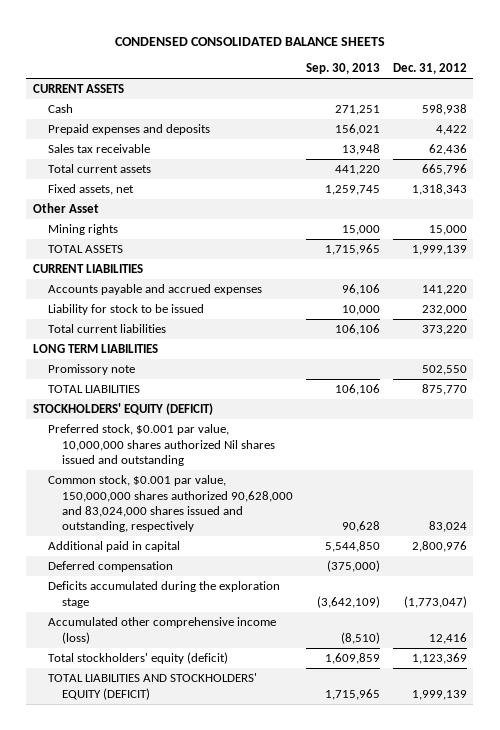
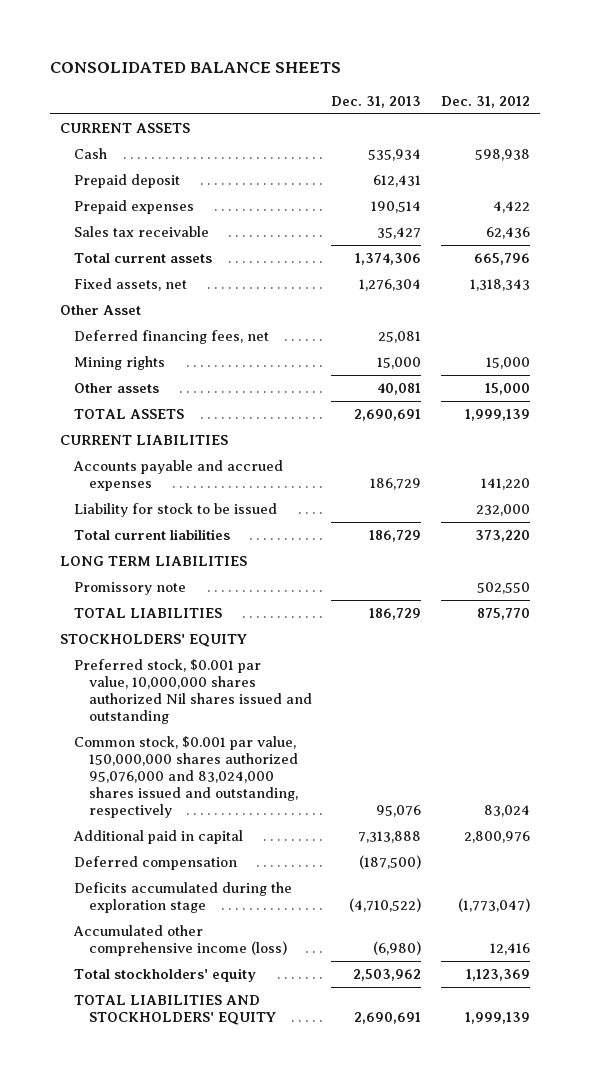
[114,36,385,46] CONDENSED CONSOLIDATED BALANCE SHEETS -> [50,61,342,73] CONSOLIDATED BALANCE SHEETS
[306,63,381,75] Sep. 30, 2013 -> none
none -> [331,95,422,108] Dec. 31, 2013
none -> [74,174,181,189] Prepaid deposit
[47,124,210,136] Prepaid expenses and deposits -> [74,200,195,215] Prepaid expenses
none -> [74,330,270,345] Deferred financing fees, net
none -> [74,383,160,394] Other assets
[32,403,213,416] STOCKHOLDERS' EQUITY (DEFICIT) -> [60,634,248,648] STOCKHOLDERS' EQUITY
[47,475,294,533] Common stock, $0.001 par value, 150,000,000 shares authorized 90,628,000 and 83,024,000 shares issued and outstanding, respectively -> [74,736,298,818] Common stock, $0.001 par value, 150,000,000 shares authorized 95,076,000 and 83,024,000 shares issued and outstanding, respectively
[47,652,228,665] Total stockholders' equity (deficit) -> [74,968,257,983] Total stockholders' equity
[47,673,257,700] TOTAL LIABILITIES AND STOCKHOLDERS' EQUITY (DEFICIT) -> [74,995,276,1026] TOTAL LIABILITIES AND STOCKHOLDERS' EQUITY

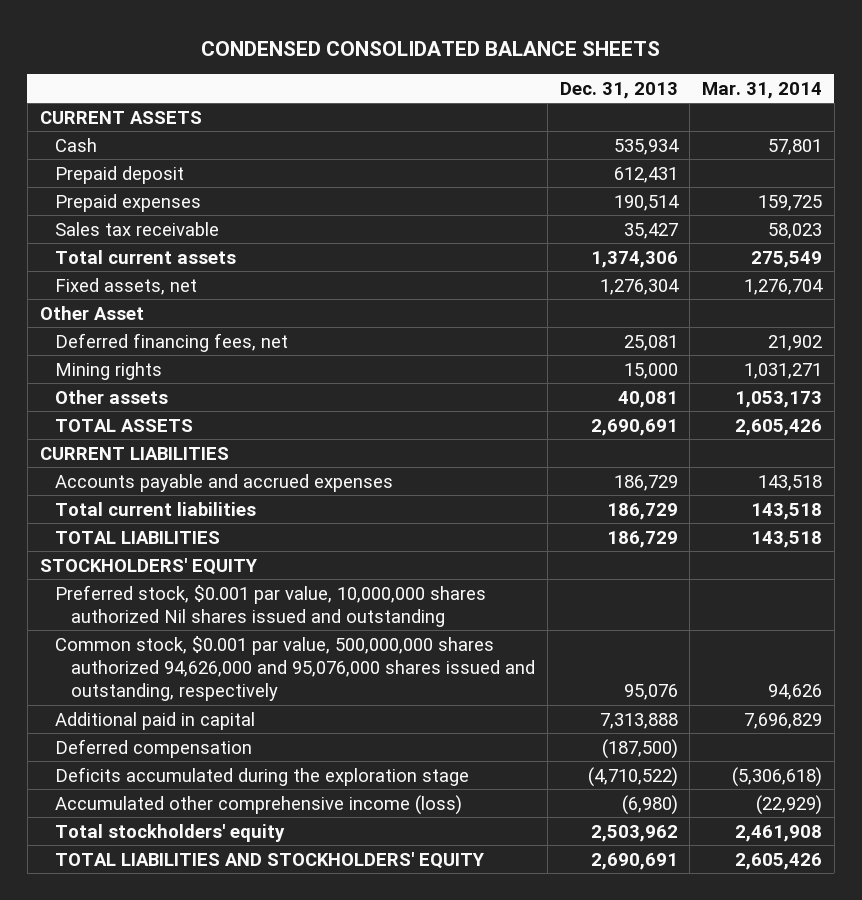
[50,61,342,73] CONSOLIDATED BALANCE SHEETS -> [200,40,660,56] CONDENSED CONSOLIDATED BALANCE SHEETS
[441,95,531,108] Dec. 31, 2012 -> none
none -> [702,81,823,99] Mar. 31, 2014
[74,503,278,518] Liability for stock to be issued -> none
[60,556,248,567] LONG TERM LIABILITIES -> none
[74,582,187,596] Promissory note -> none
[74,736,298,818] Common stock, $0.001 par value, 150,000,000 shares authorized 95,076,000 and 83,024,000 shares issued and outstanding, respectively -> [55,635,536,702] Common stock, $0.001 par value, 500,000,000 shares authorized 94,626,000 and 95,076,000 shares issued and outstanding, respectively

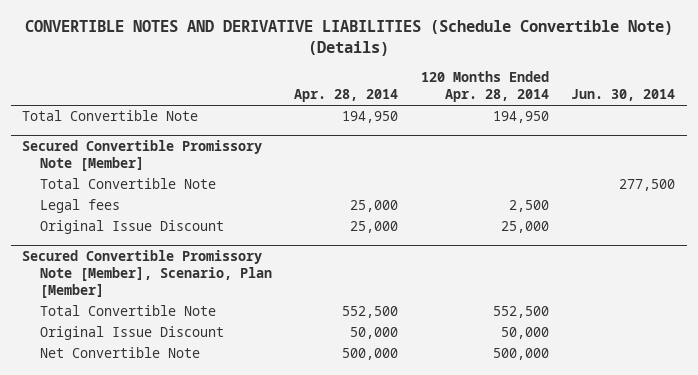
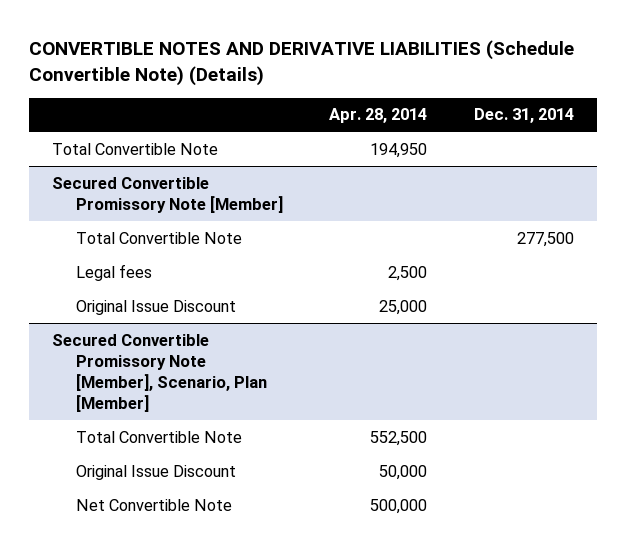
[420,71,549,103] 120 Months Ended Apr. 28, 2014 -> none
[571,89,676,102] Jun. 30, 2014 -> none
none -> [473,108,574,124] Dec. 31, 2014
[350,200,399,213] 25,000 -> [388,265,428,281] 2,500

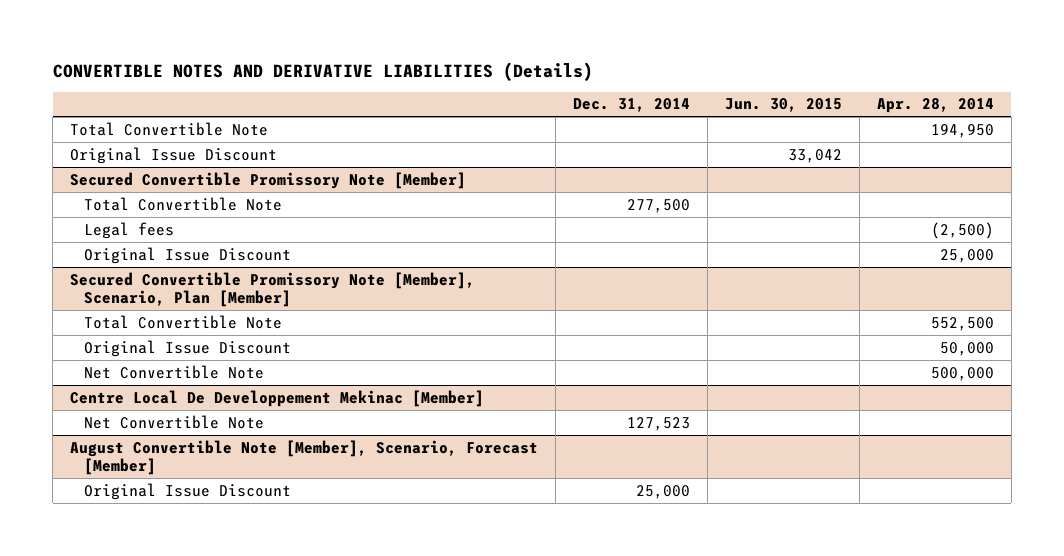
[28,39,574,86] CONVERTIBLE NOTES AND DERIVATIVE LIABILITIES (Schedule Convertible Note) (Details) -> [52,61,593,81] CONVERTIBLE NOTES AND DERIVATIVE LIABILITIES (Details)
none -> [724,98,842,113] Jun. 30, 2015
none -> [70,146,278,164] Original Issue Discount
[388,265,428,281] 2,500 -> [930,221,994,239] (2,500)
none -> [70,389,485,407] Centre Local De Developpement Mekinac [Member]
none -> [83,414,264,429] Net Convertible Note
none -> [70,439,539,475] August Convertible Note [Member], Scenario, Forecast [Member]
none -> [83,482,291,500] Original Issue Discount

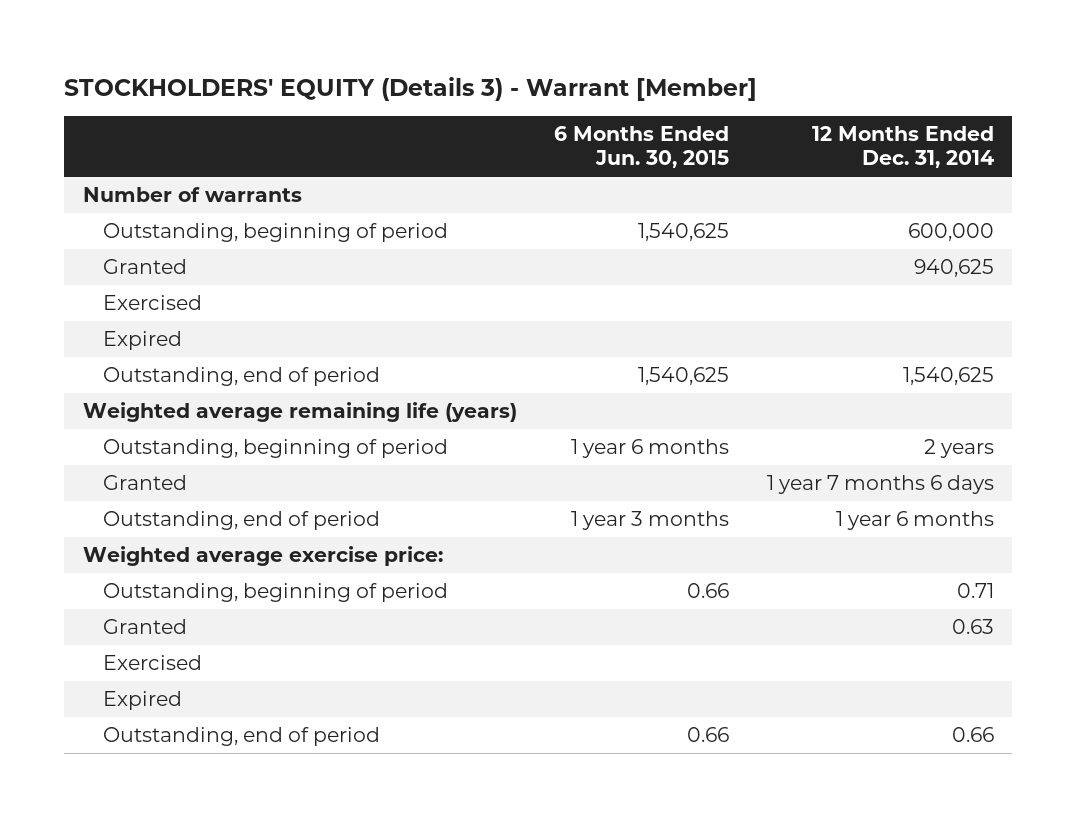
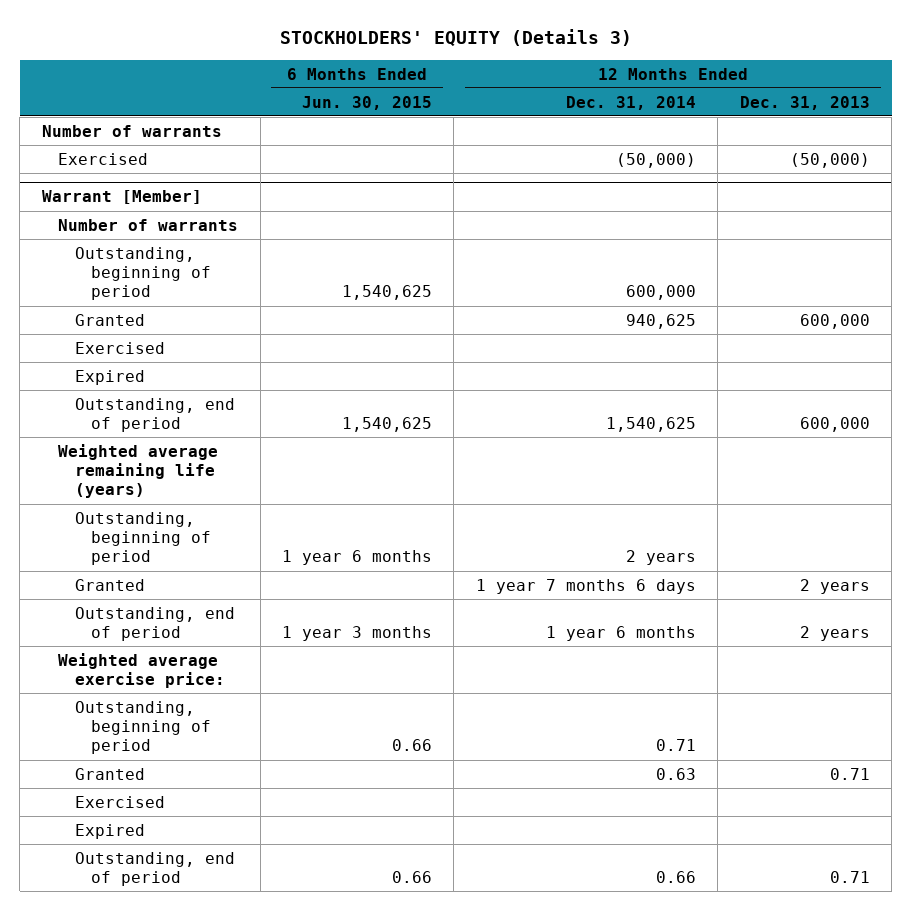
[64,76,758,101] STOCKHOLDERS' EQUITY (Details 3) - Warrant [Member] -> [279,29,632,47] STOCKHOLDERS' EQUITY (Details 3)
none -> [739,95,870,110] Dec. 31, 2013
none -> [58,152,149,165] Exercised
none -> [41,190,202,205] Warrant [Member]
none -> [58,218,239,231] Number of warrants

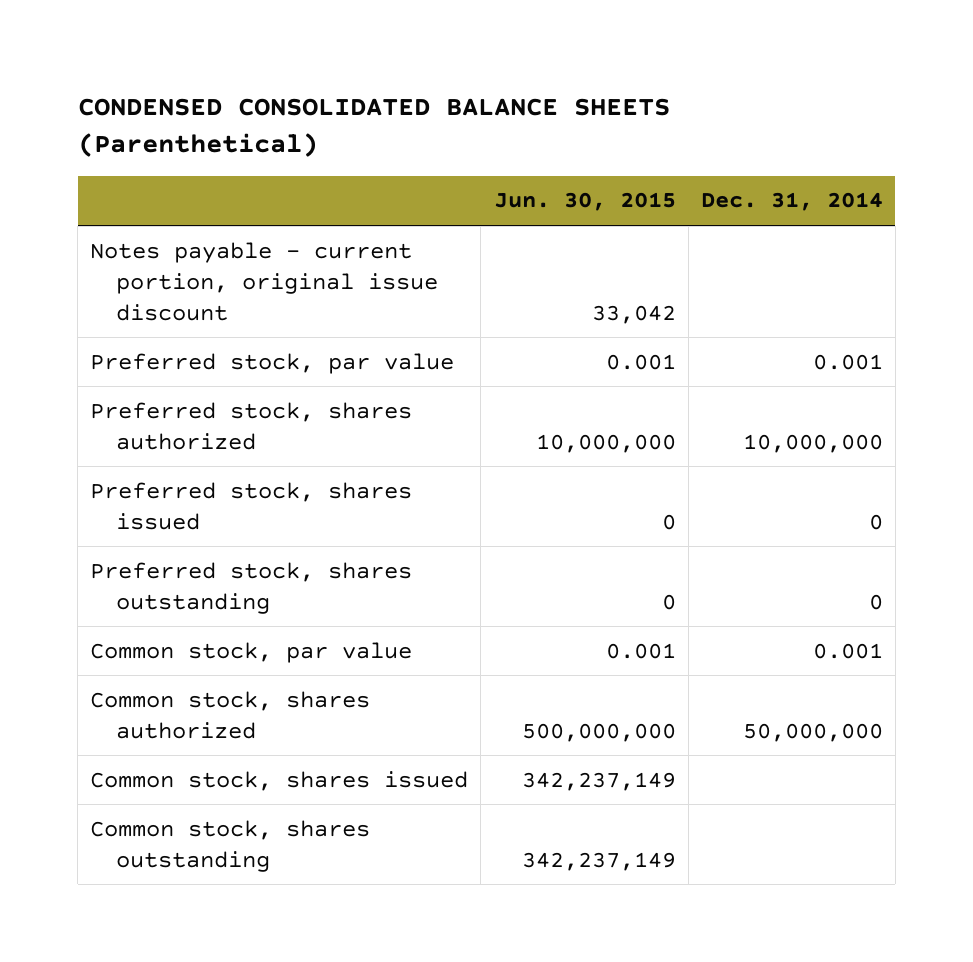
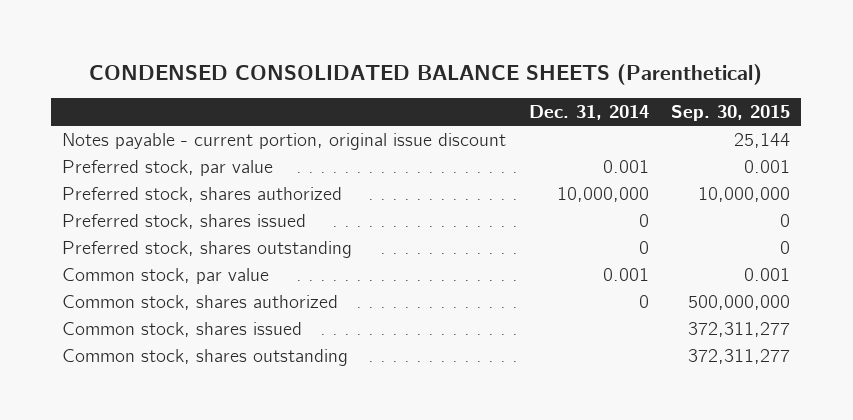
[493,192,676,212] Jun. 30, 2015 -> none
none -> [671,104,791,121] Sep. 30, 2015
[742,722,883,742] 50,000,000 -> [638,294,649,308] 0

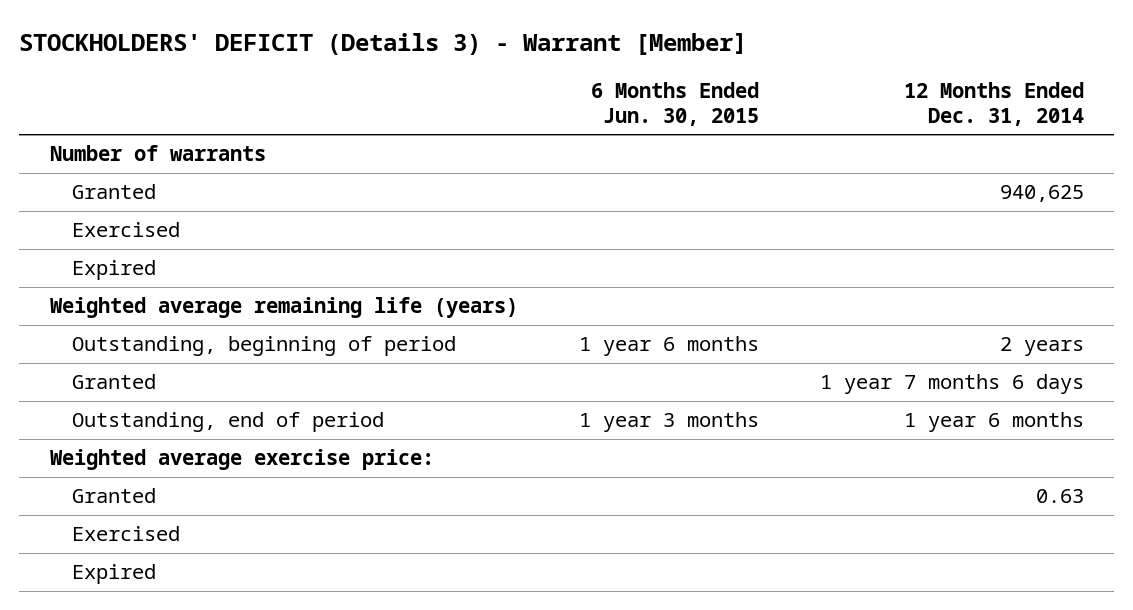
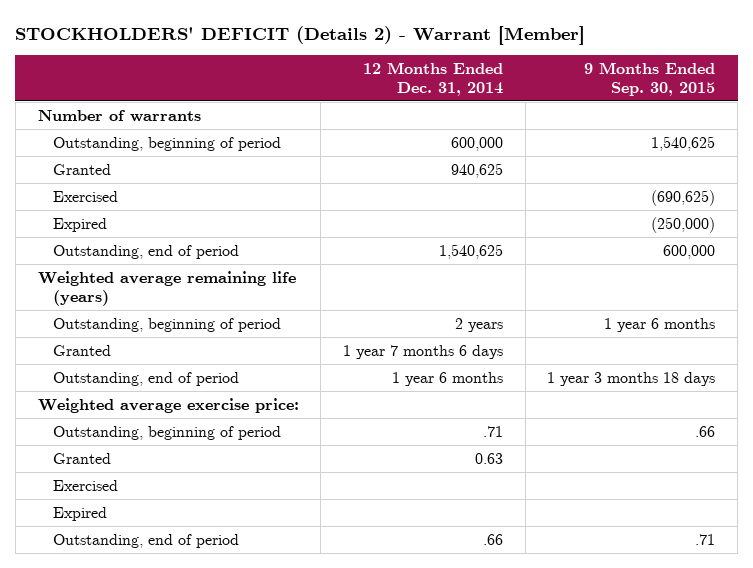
[19,33,748,56] STOCKHOLDERS' DEFICIT (Details 3) - Warrant [Member] -> [15,25,586,45] STOCKHOLDERS' DEFICIT (Details 2) - Warrant [Member]
[590,82,759,126] 6 Months Ended Jun. 30, 2015 -> none
none -> [584,61,716,96] 9 Months Ended Sep. 30, 2015
none -> [52,136,281,151] Outstanding, beginning of period
none -> [52,244,239,259] Outstanding, end of period
none -> [52,425,281,440] Outstanding, beginning of period
none -> [52,533,239,548] Outstanding, end of period

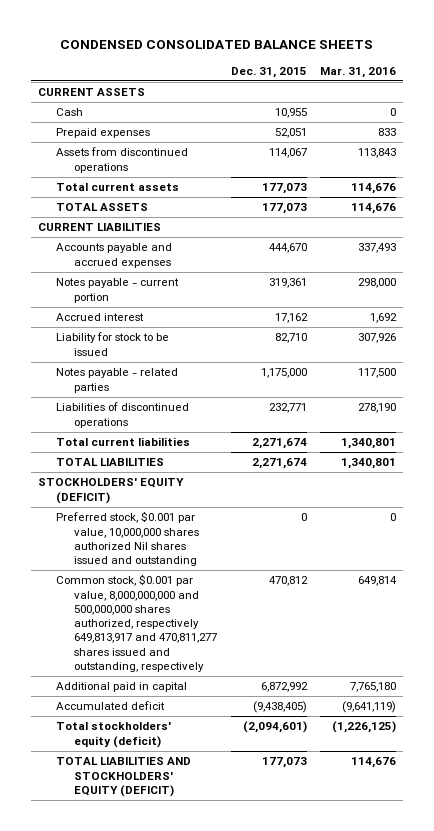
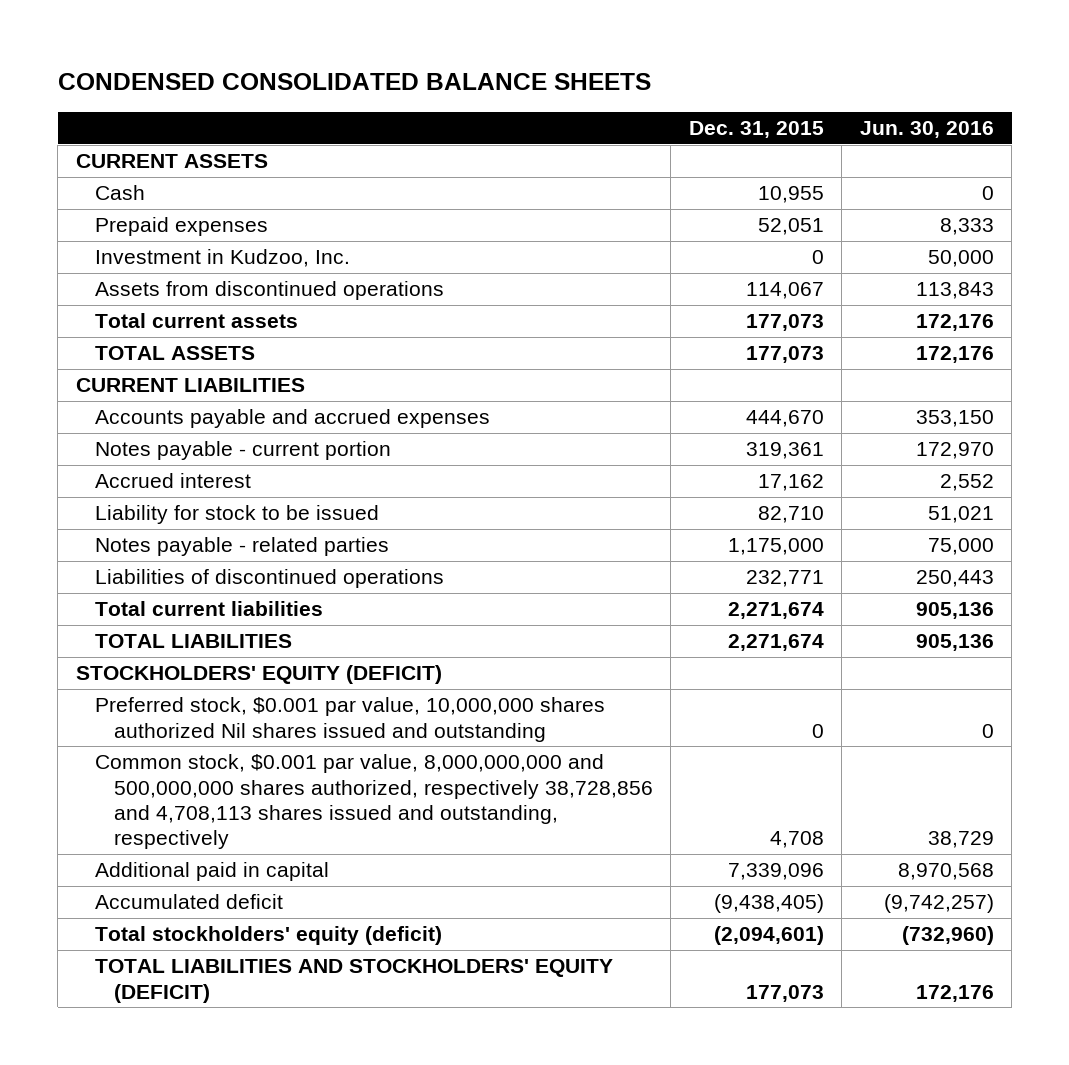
[320,66,397,78] Mar. 31, 2016 -> none
none -> [859,120,994,138] Jun. 30, 2016
none -> [94,249,350,268] Investment in Kudzoo, Inc.
[55,574,217,673] Common stock, $0.001 par value, 8,000,000,000 and 500,000,000 shares authorized, respectively 649,813,917 and 470,811,277 shares issued and outstanding, respectively -> [94,754,653,850] Common stock, $0.001 par value, 8,000,000,000 and 500,000,000 shares authorized, respectively 38,728,856 and 4,708,113 shares issued and outstanding, respectively
[268,576,308,587] 470,812 -> [769,831,824,849] 4,708
[260,682,308,693] 6,872,992 -> [727,863,824,881] 7,339,096

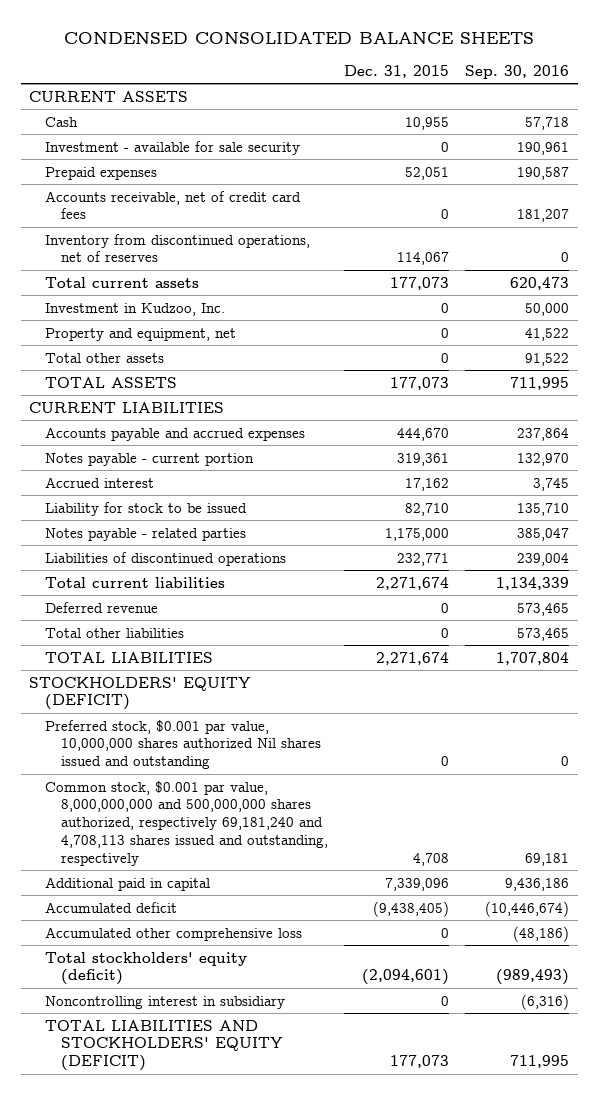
[859,120,994,138] Jun. 30, 2016 -> none
none -> [465,64,570,79] Sep. 30, 2016
none -> [44,140,300,155] Investment - available for sale security
none -> [44,190,301,220] Accounts receivable, net of credit card fees
[94,281,444,301] Assets from discontinued operations -> [44,233,310,263] Inventory from discontinued operations, net of reserves
[94,249,350,268] Investment in Kudzoo, Inc. -> [44,302,225,316] Investment in Kudzoo, Inc.
none -> [44,327,236,341] Property and equipment, net
none -> [44,352,164,363] Total other assets
none -> [44,601,158,613] Deferred revenue
none -> [44,627,184,638] Total other liabilities
[94,754,653,850] Common stock, $0.001 par value, 8,000,000,000 and 500,000,000 shares authorized, respectively 38,728,856 and 4,708,113 shares issued and outstanding, respectively -> [44,780,328,866] Common stock, $0.001 par value, 8,000,000,000 and 500,000,000 shares authorized, respectively 69,181,240 and 4,708,113 shares issued and outstanding, respectively
none -> [44,926,302,941] Accumulated other comprehensive loss
none -> [44,995,285,1009] Noncontrolling interest in subsidiary

